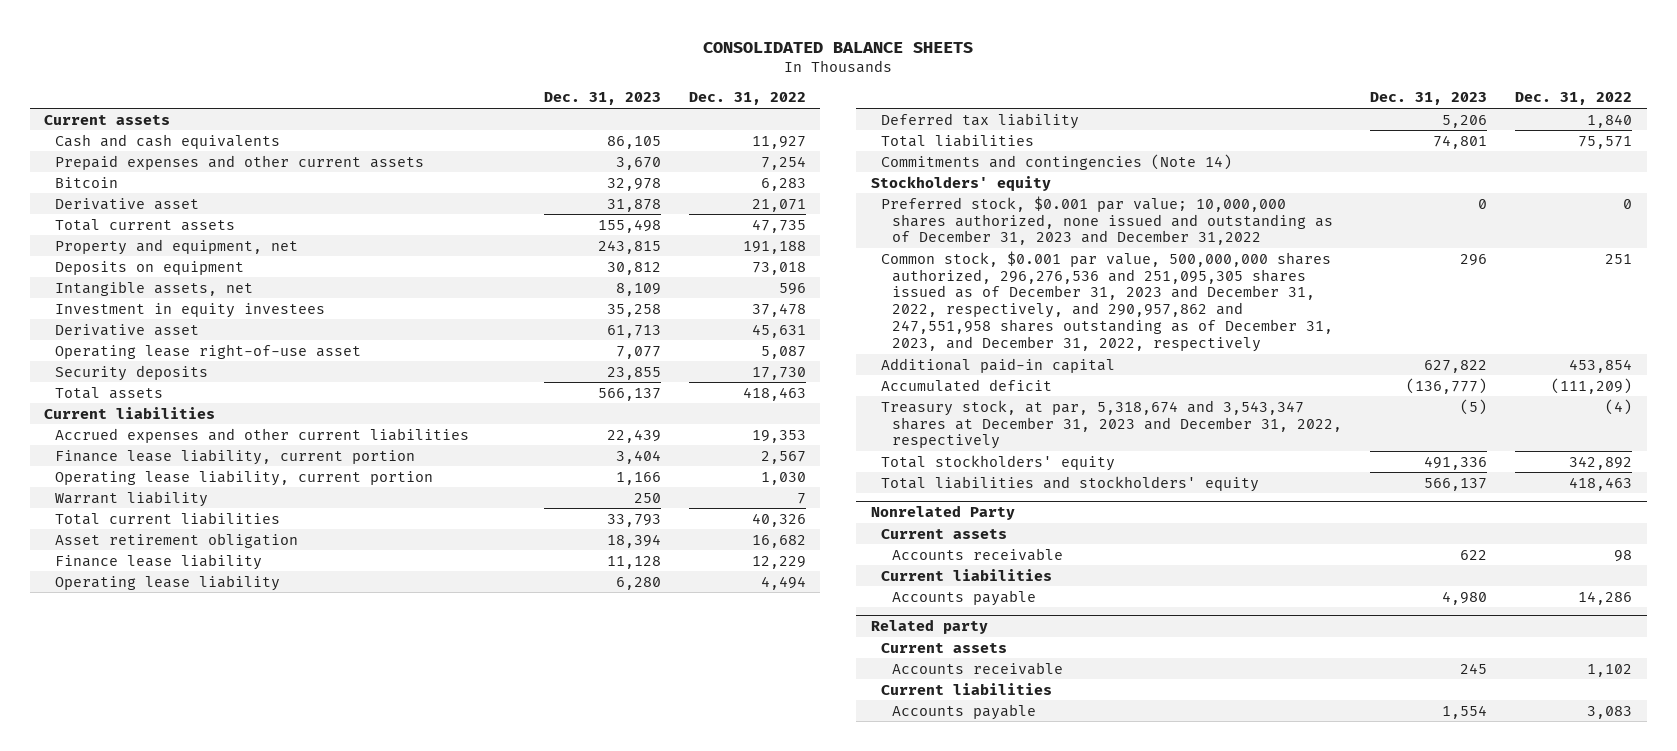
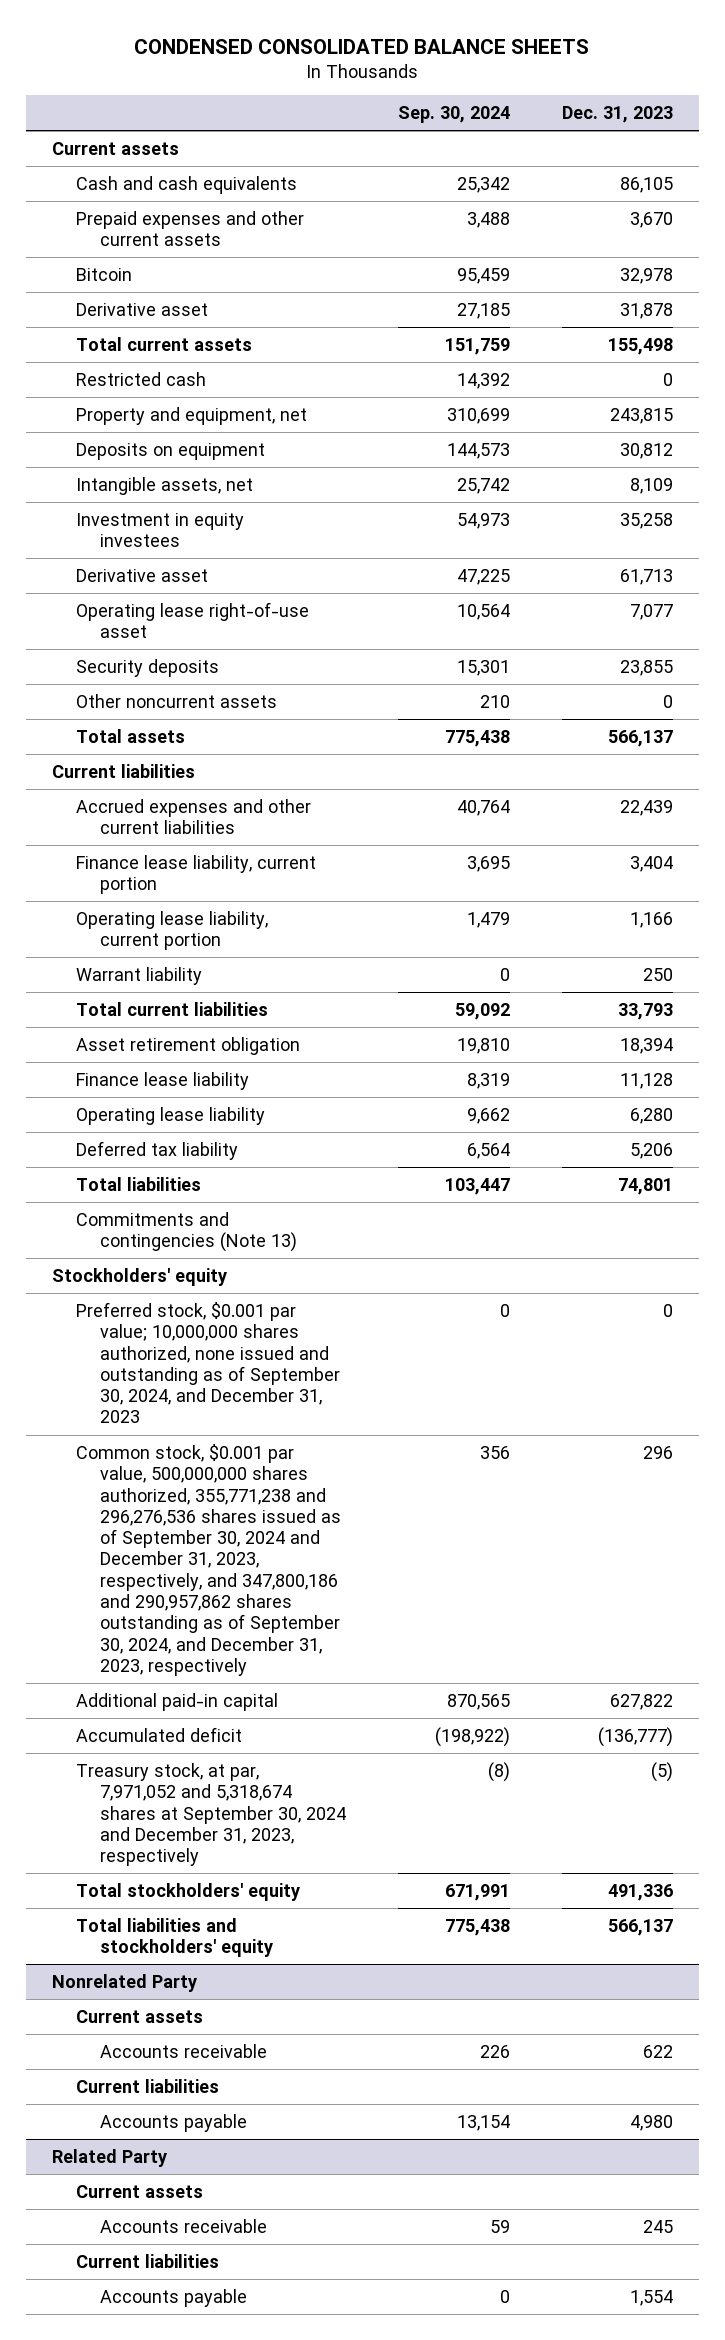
[703,41,974,53] CONSOLIDATED BALANCE SHEETS -> [134,38,590,54] CONDENSED CONSOLIDATED BALANCE SHEETS
[689,92,807,106] Dec. 31, 2022 -> none
none -> [397,106,510,124] Sep. 30, 2024
none -> [75,371,206,386] Restricted cash
none -> [75,693,277,708] Other noncurrent assets
[881,153,1233,170] Commitments and contingencies (Note 14) -> [75,1211,297,1253] Commitments and contingencies (Note 13)
[881,195,1333,246] Preferred stock, $0.001 par value; 10,000,000 shares authorized, none issued and outstanding as of December 31, 2023 and December 31,2022 -> [75,1301,340,1424] Preferred stock, $0.001 par value; 10,000,000 shares authorized, none issued and outstanding as of September 30, 2024, and December 31, 2023
[881,250,1333,352] Common stock, $0.001 par value, 500,000,000 shares authorized, 296,276,536 and 251,095,305 shares issued as of December 31, 2023 and December 31, 2022, respectively, and 290,957,862 and 247,551,958 shares outstanding as of December 31, 2023, and December 31, 2022, respectively -> [75,1443,341,1677] Common stock, $0.001 par value, 500,000,000 shares authorized, 355,771,238 and 296,276,536 shares issued as of September 30, 2024 and December 31, 2023, respectively, and 347,800,186 and 290,957,862 shares outstanding as of September 30, 2024, and December 31, 2023, respectively
[881,399,1342,450] Treasury stock, at par, 5,318,674 and 3,543,347 shares at December 31, 2023 and December 31, 2022, respectively -> [75,1762,346,1867] Treasury stock, at par, 7,971,052 and 5,318,674 shares at September 30, 2024 and December 31, 2023, respectively
[870,619,988,635] Related party -> [51,2148,167,2167] Related Party

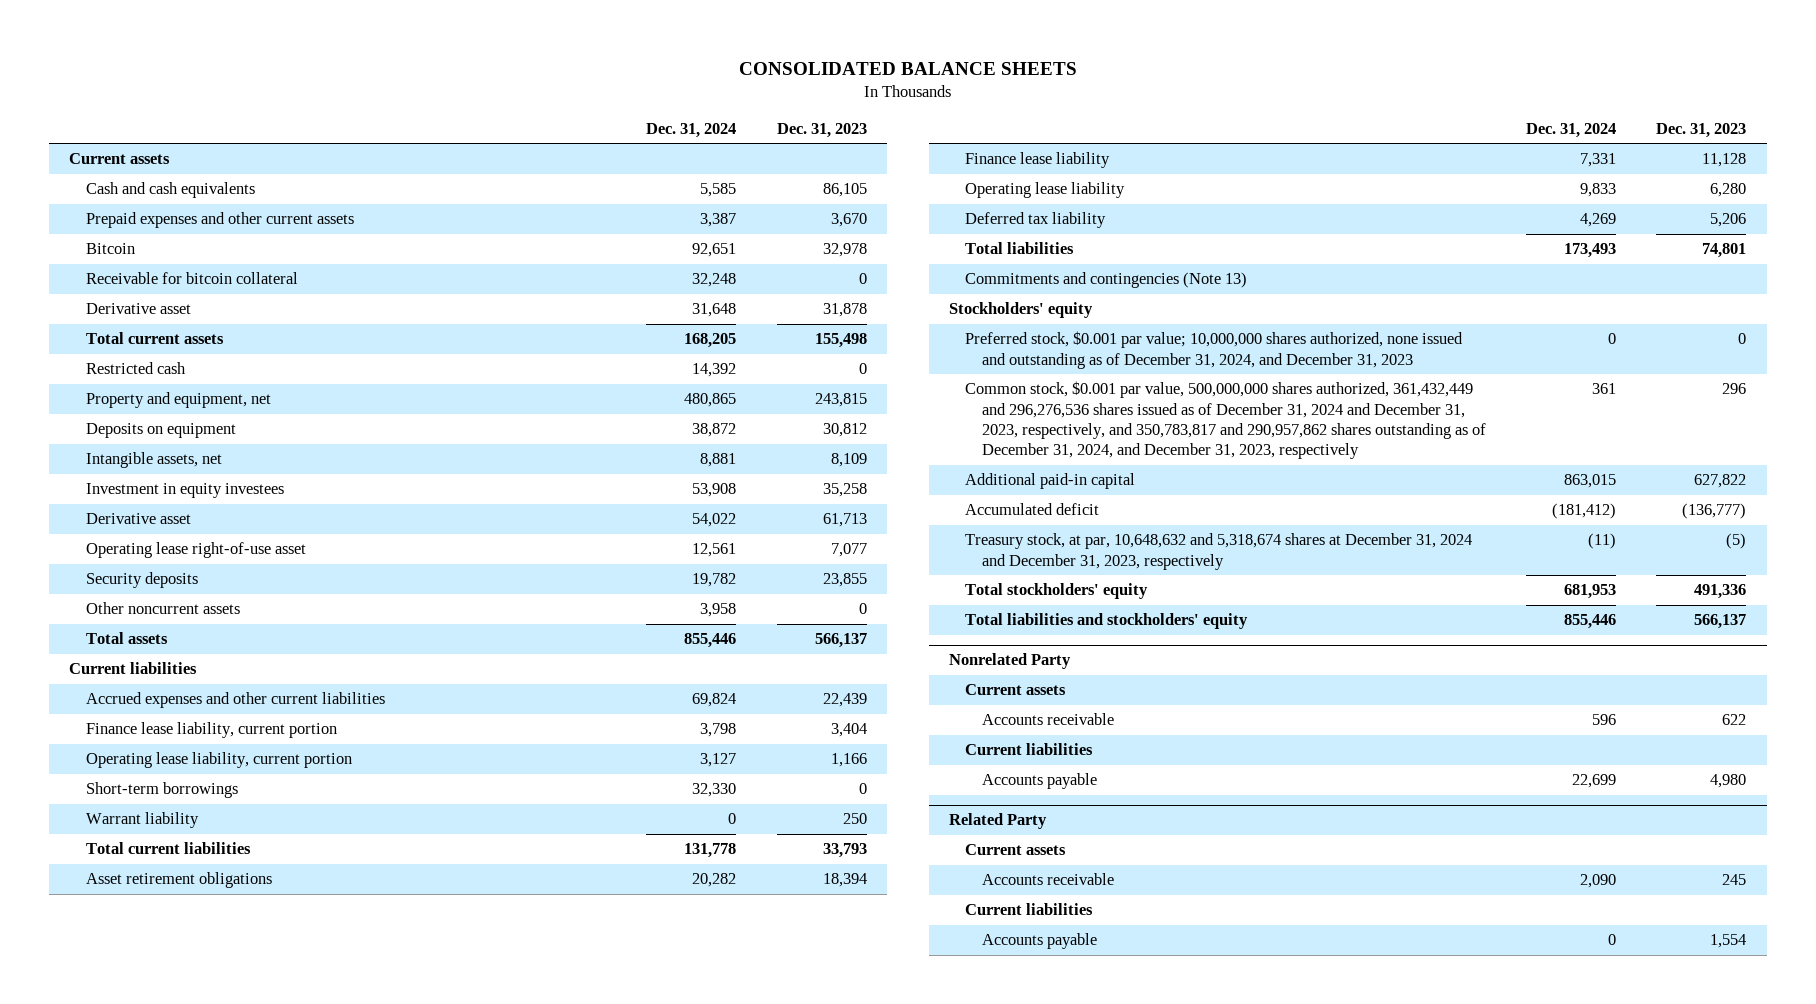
[134,38,590,54] CONDENSED CONSOLIDATED BALANCE SHEETS -> [738,61,1077,75] CONSOLIDATED BALANCE SHEETS
[397,106,510,124] Sep. 30, 2024 -> none
none -> [646,122,737,138] Dec. 31, 2024
none -> [85,272,298,285] Receivable for bitcoin collateral
none -> [85,782,238,799] Short-term borrowings
[75,1036,300,1055] Asset retirement obligation -> [85,872,272,889] Asset retirement obligations
[75,1301,340,1424] Preferred stock, $0.001 par value; 10,000,000 shares authorized, none issued and outstanding as of September 30, 2024, and December 31, 2023 -> [965,331,1464,369] Preferred stock, $0.001 par value; 10,000,000 shares authorized, none issued and outstanding as of December 31, 2024, and December 31, 2023
[75,1443,341,1677] Common stock, $0.001 par value, 500,000,000 shares authorized, 355,771,238 and 296,276,536 shares issued as of September 30, 2024 and December 31, 2023, respectively, and 347,800,186 and 290,957,862 shares outstanding as of September 30, 2024, and December 31, 2023, respectively -> [965,381,1486,460] Common stock, $0.001 par value, 500,000,000 shares authorized, 361,432,449 and 296,276,536 shares issued as of December 31, 2024 and December 31, 2023, respectively, and 350,783,817 and 290,957,862 shares outstanding as of December 31, 2024, and December 31, 2023, respectively
[75,1762,346,1867] Treasury stock, at par, 7,971,052 and 5,318,674 shares at September 30, 2024 and December 31, 2023, respectively -> [965,533,1473,570] Treasury stock, at par, 10,648,632 and 5,318,674 shares at December 31, 2024 and December 31, 2023, respectively

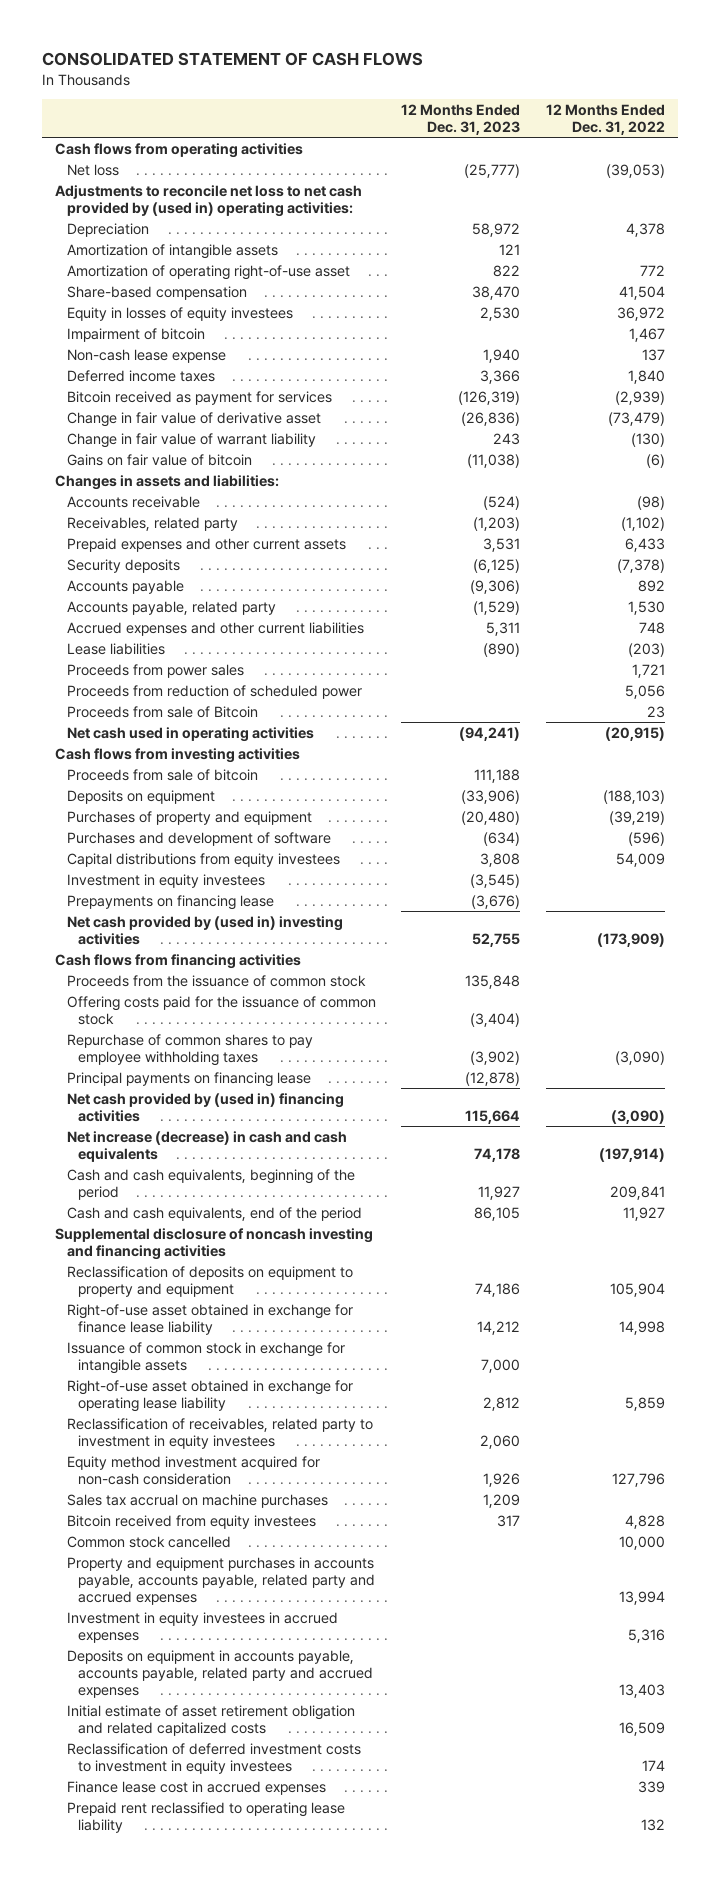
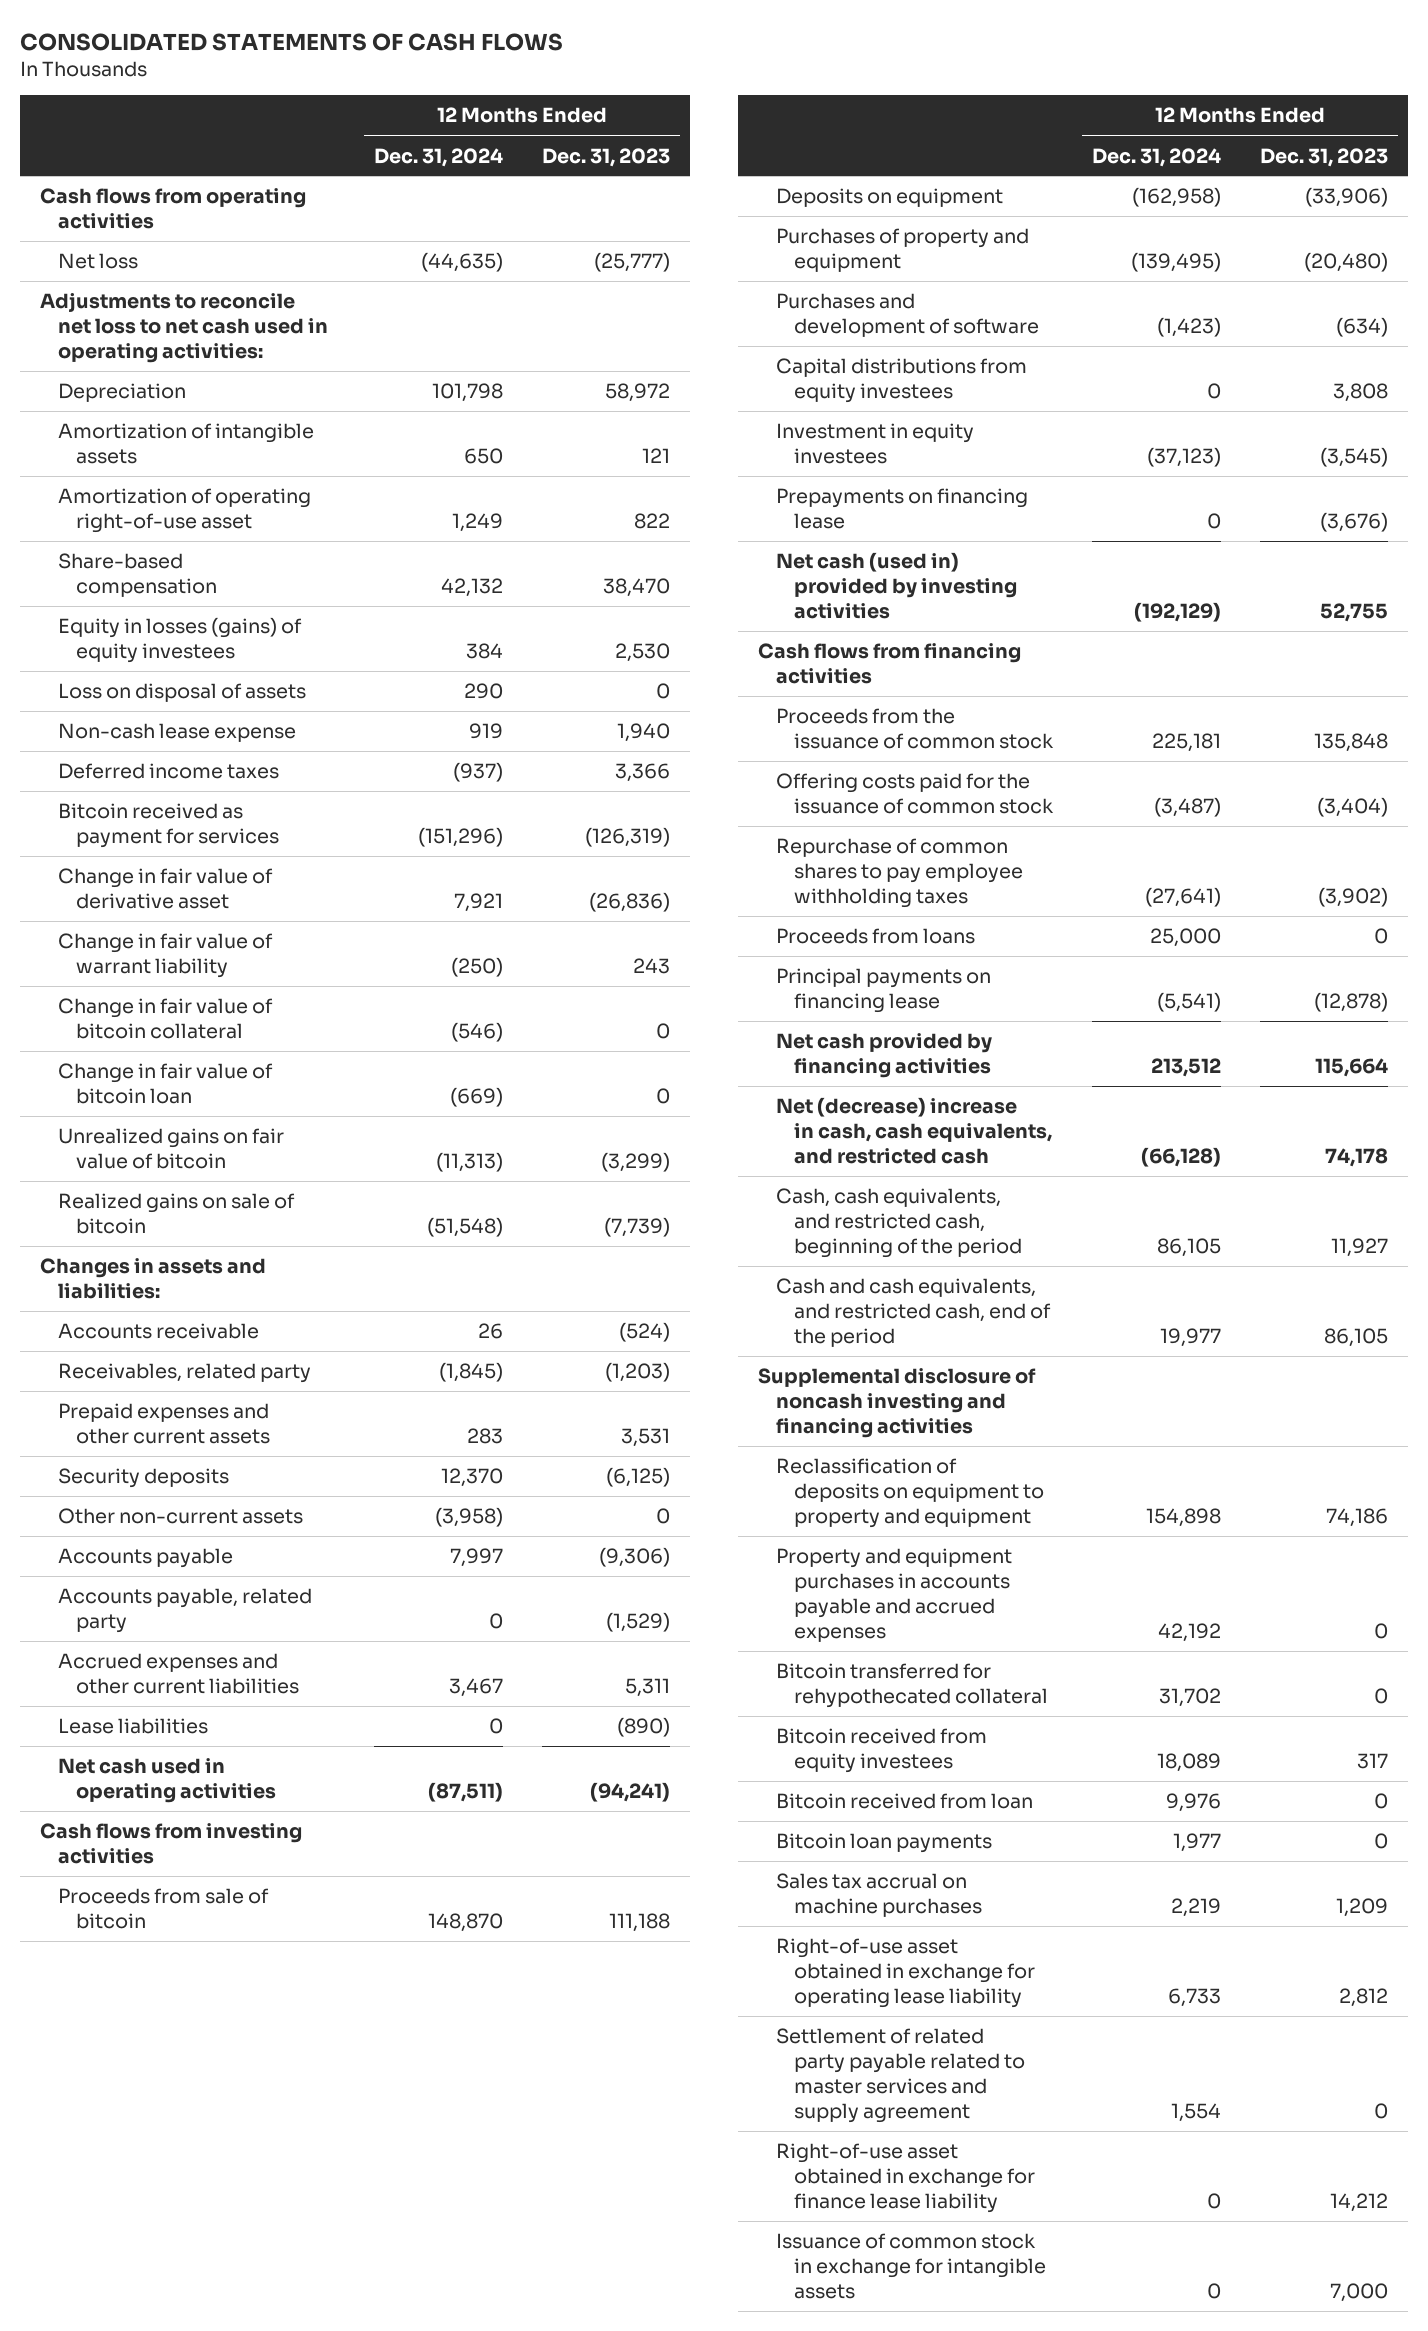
[42,52,424,67] CONSOLIDATED STATEMENT OF CASH FLOWS -> [20,33,564,52] CONSOLIDATED STATEMENTS OF CASH FLOWS
[545,104,665,136] 12 Months Ended Dec. 31, 2022 -> none
none -> [373,147,503,167] Dec. 31, 2024
[55,184,363,217] Adjustments to reconcile net loss to net cash provided by (used in) operating activities: -> [39,292,328,363] Adjustments to reconcile net loss to net cash used in operating activities:
[66,327,205,342] Impairment of bitcoin -> none
[66,306,293,321] Equity in losses of equity investees -> [57,617,302,663] Equity in losses (gains) of equity investees
none -> [57,683,306,703] Loss on disposal of assets
none -> [57,998,273,1039] Change in fair value of bitcoin collateral
none -> [57,1063,273,1104] Change in fair value of bitcoin loan
[66,453,252,466] Gains on fair value of bitcoin -> [57,1128,284,1169] Unrealized gains on fair value of bitcoin
[467,453,521,468] (11,038) -> [601,1151,671,1172] (3,299)
none -> [57,1193,295,1234] Realized gains on sale of bitcoin
none -> [57,1508,303,1525] Other non-current assets
[66,663,244,678] Proceeds from power sales -> none
[66,684,362,699] Proceeds from reduction of scheduled power -> none
[66,705,258,718] Proceeds from sale of Bitcoin -> none
[66,915,343,945] Net cash provided by (used in) investing activities -> [775,552,1017,619] Net cash (used in) provided by investing activities
none -> [775,928,975,945] Proceeds from loans
[66,1092,344,1122] Net cash provided by (used in) financing activities -> [775,1033,992,1078] Net cash provided by financing activities
[66,1130,347,1162] Net increase (decrease) in cash and cash equivalents -> [775,1097,1052,1164] Net (decrease) increase in cash, cash equivalents, and restricted cash
[66,1168,355,1200] Cash and cash equivalents, beginning of the period -> [775,1188,1022,1258] Cash, cash equivalents, and restricted cash, beginning of the period
[66,1206,362,1221] Cash and cash equivalents, end of the period -> [775,1278,1051,1347] Cash and cash equivalents, and restricted cash, end of the period
none -> [775,1548,1012,1642] Property and equipment purchases in accounts payable and accrued expenses
none -> [775,1663,1048,1708] Bitcoin transferred for rehypothecated collateral
[66,1514,316,1529] Bitcoin received from equity investees -> [775,1728,987,1773] Bitcoin received from equity investees
none -> [775,1793,1033,1810] Bitcoin received from loan
none -> [775,1833,992,1854] Bitcoin loan payments
[66,1493,328,1508] Sales tax accrual on machine purchases -> [775,1873,982,1917] Sales tax accrual on machine purchases
[66,1379,353,1412] Right-of-use asset obtained in exchange for operating lease liability -> [775,1938,1035,2008] Right-of-use asset obtained in exchange for operating lease liability
none -> [775,2028,1025,2123] Settlement of related party payable related to master services and supply agreement
[66,1417,373,1449] Reclassification of receivables, related party to investment in equity investees -> none
[66,1455,320,1485] Equity method investment acquired for non-cash consideration -> none
[66,1535,231,1548] Common stock cancelled -> none
[66,1556,376,1605] Property and equipment purchases in accounts payable, accounts payable, related party and accrued expenses -> none
[66,1611,338,1643] Investment in equity investees in accrued expenses -> none
[66,1649,374,1698] Deposits on equipment in accounts payable, accounts payable, related party and accrued expenses -> none
[66,1704,355,1736] Initial estimate of asset retirement obligation and related capitalized costs -> none
[66,1742,361,1774] Reclassification of deferred investment costs to investment in equity investees -> none
[66,1780,326,1795] Finance lease cost in accrued expenses -> none
[66,1801,345,1833] Prepaid rent reclassified to operating lease liability -> none

